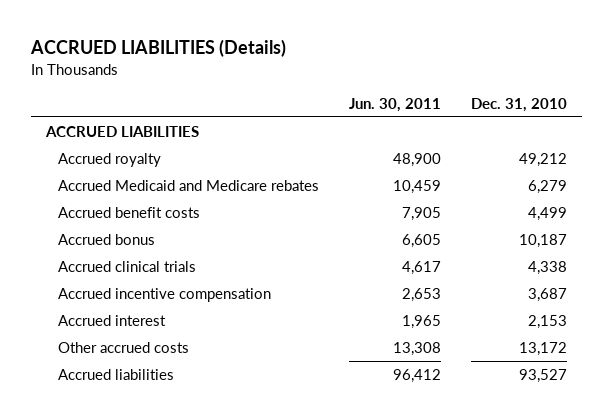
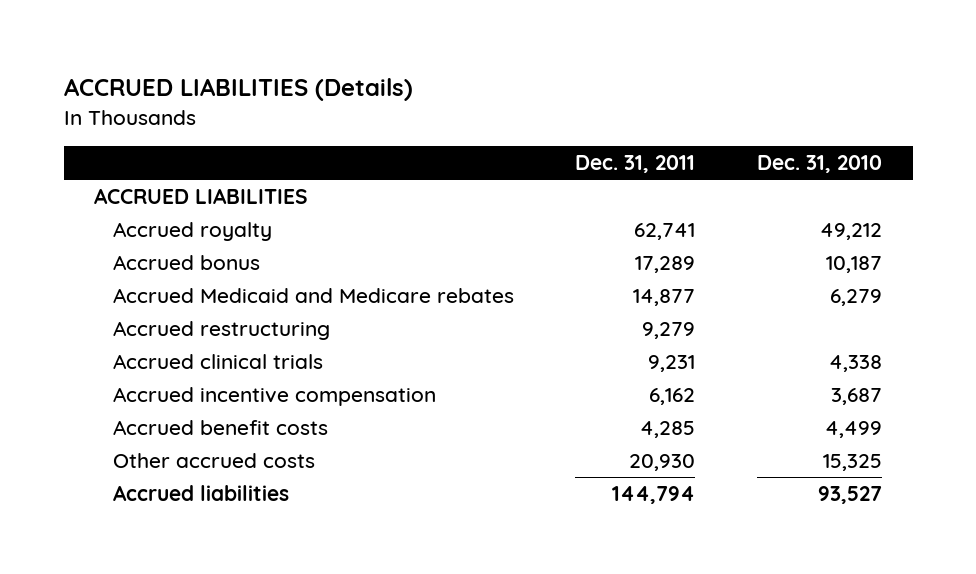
[349,97,442,112] Jun. 30, 2011 -> none
none -> [575,154,696,173] Dec. 31, 2011
[58,179,320,191] Accrued Medicaid and Medicare rebates -> [112,288,514,304] Accrued Medicaid and Medicare rebates
none -> [112,321,330,341] Accrued restructuring
[58,314,167,326] Accrued interest -> none
[58,206,201,218] Accrued benefit costs -> [112,420,328,436] Accrued benefit costs
[519,341,568,356] 13,172 -> [822,454,882,472] 15,325

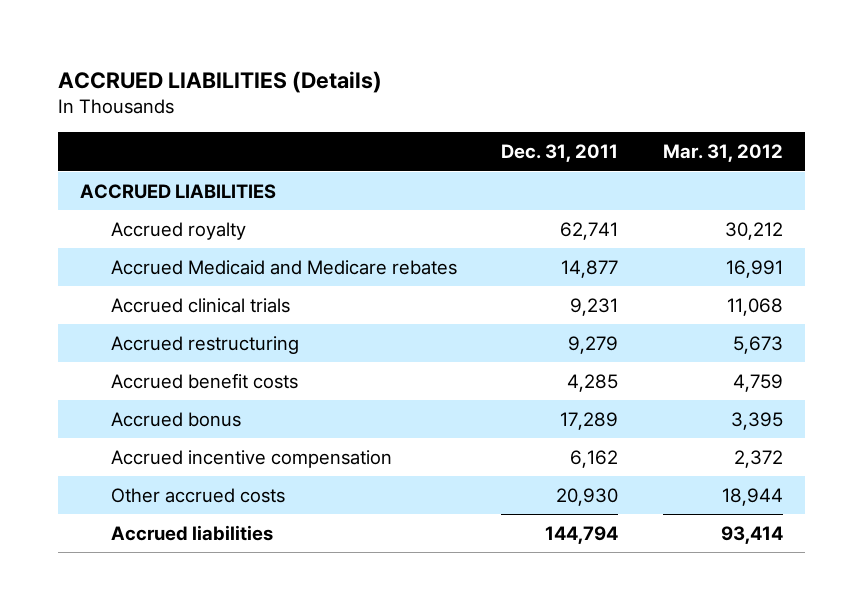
[756,154,882,173] Dec. 31, 2010 -> none
none -> [662,144,783,163] Mar. 31, 2012
[112,321,330,341] Accrued restructuring -> [110,335,299,354] Accrued restructuring
[112,255,260,271] Accrued bonus -> [110,411,241,427] Accrued bonus
[112,387,436,407] Accrued incentive compensation -> [110,449,392,468] Accrued incentive compensation

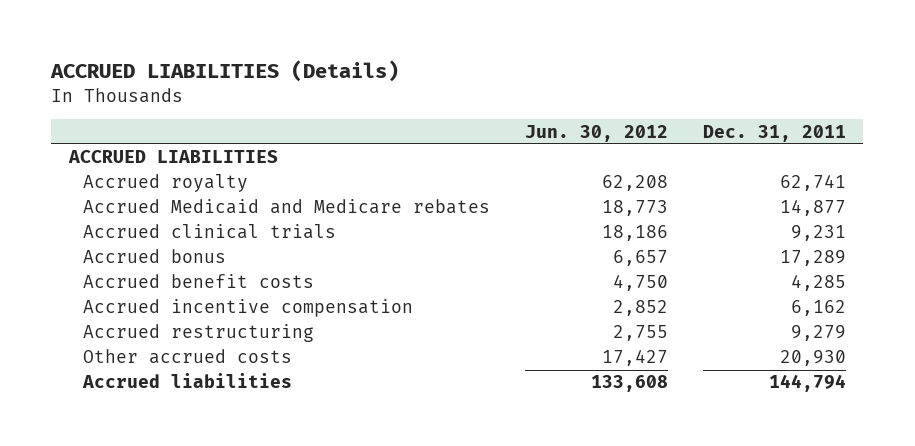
[662,144,783,163] Mar. 31, 2012 -> none
none -> [524,124,668,142] Jun. 30, 2012
[110,372,298,389] Accrued benefit costs -> [82,274,314,289] Accrued benefit costs
[110,335,299,354] Accrued restructuring -> [82,324,314,343] Accrued restructuring

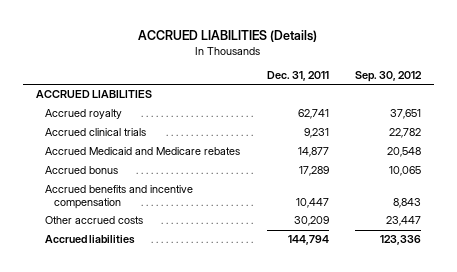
[524,124,668,142] Jun. 30, 2012 -> none
none -> [354,70,422,82] Sep. 30, 2012
[82,199,490,215] Accrued Medicaid and Medicare rebates -> [45,147,241,156] Accrued Medicaid and Medicare rebates
[82,299,413,318] Accrued incentive compensation -> none
[82,324,314,343] Accrued restructuring -> none
[82,274,314,289] Accrued benefit costs -> [45,185,194,210] Accrued benefits and incentive compensation
[790,274,846,292] 4,285 -> [295,198,329,209] 10,447
[779,350,846,367] 20,930 -> [293,216,329,227] 30,209

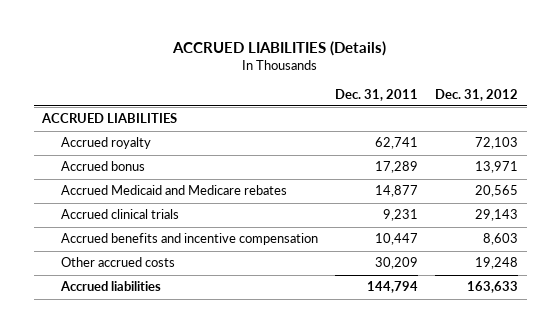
[354,70,422,82] Sep. 30, 2012 -> none
none -> [435,88,519,101] Dec. 31, 2012
[45,147,241,156] Accrued Medicaid and Medicare rebates -> [61,185,288,196] Accrued Medicaid and Medicare rebates
[45,128,147,137] Accrued clinical trials -> [61,209,180,220] Accrued clinical trials

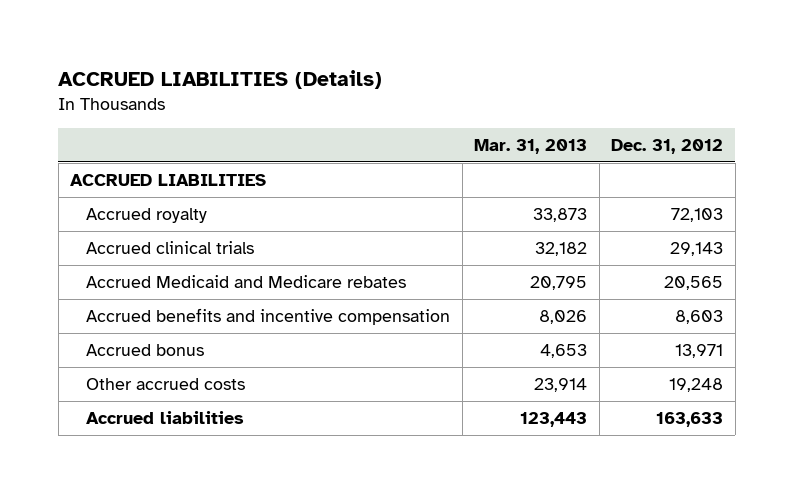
[335,88,419,101] Dec. 31, 2011 -> none
none -> [474,138,588,154] Mar. 31, 2013
[61,185,288,196] Accrued Medicaid and Medicare rebates -> [86,274,407,288] Accrued Medicaid and Medicare rebates
[61,161,146,172] Accrued bonus -> [86,343,205,356] Accrued bonus

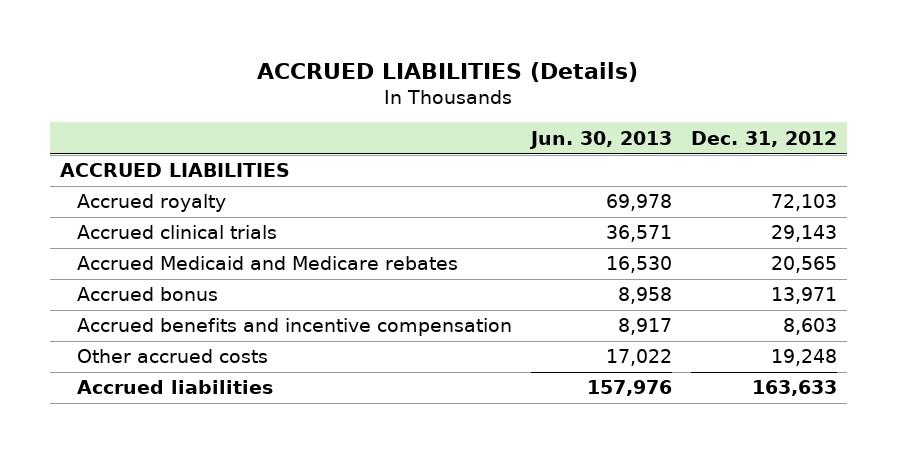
[474,138,588,154] Mar. 31, 2013 -> none
none -> [529,130,673,149] Jun. 30, 2013
[86,307,451,325] Accrued benefits and incentive compensation -> [77,318,513,337] Accrued benefits and incentive compensation

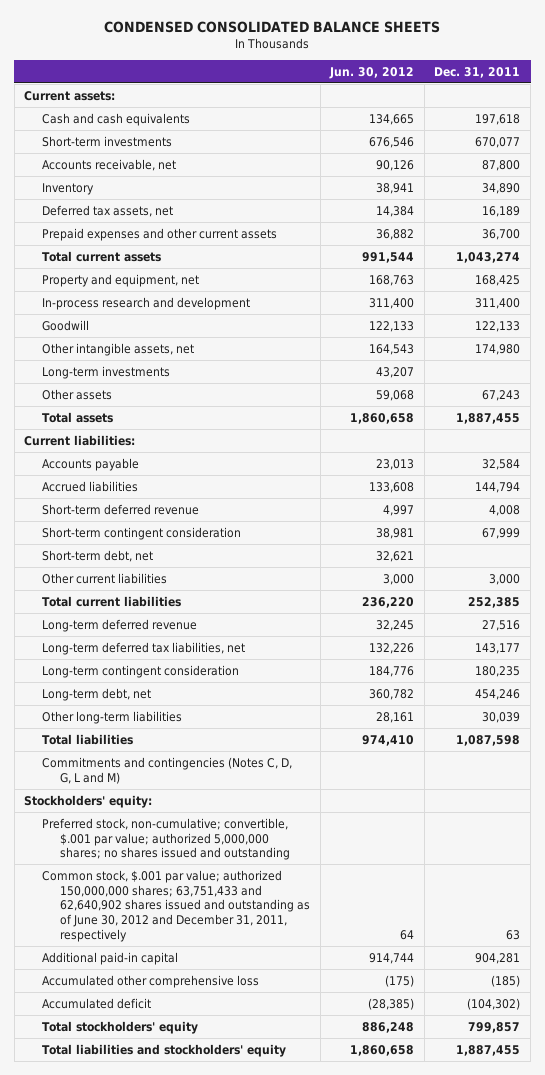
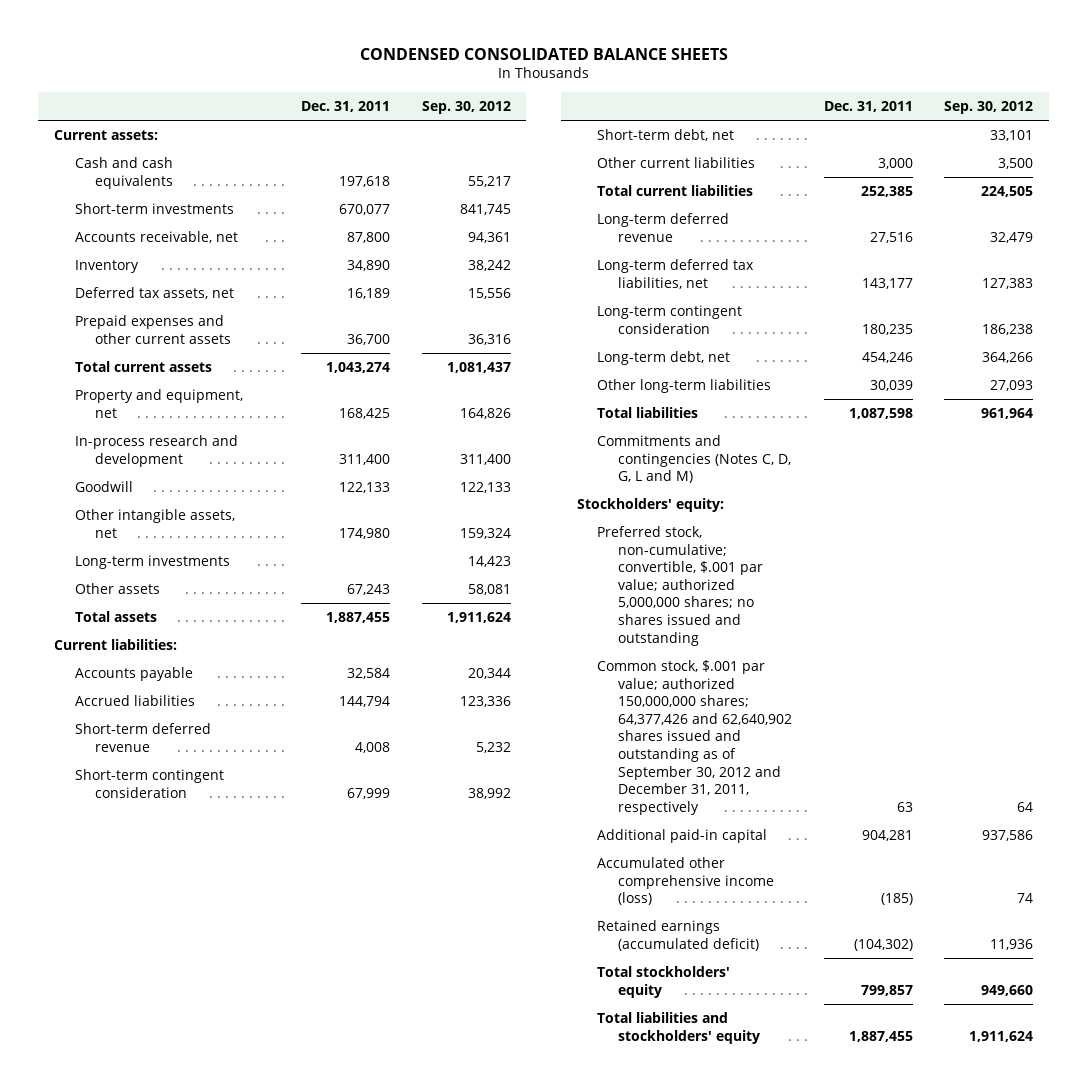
[329,66,415,79] Jun. 30, 2012 -> none
none -> [421,101,511,115] Sep. 30, 2012
[42,869,310,942] Common stock, $.001 par value; authorized 150,000,000 shares; 63,751,433 and 62,640,902 shares issued and outstanding as of June 30, 2012 and December 31, 2011, respectively -> [597,660,793,815] Common stock, $.001 par value; authorized 150,000,000 shares; 64,377,426 and 62,640,902 shares issued and outstanding as of September 30, 2012 and December 31, 2011, respectively
[42,974,260,988] Accumulated other comprehensive loss -> [597,857,775,906] Accumulated other comprehensive income (loss)
[42,997,152,1009] Accumulated deficit -> [597,920,760,951] Retained earnings (accumulated deficit)

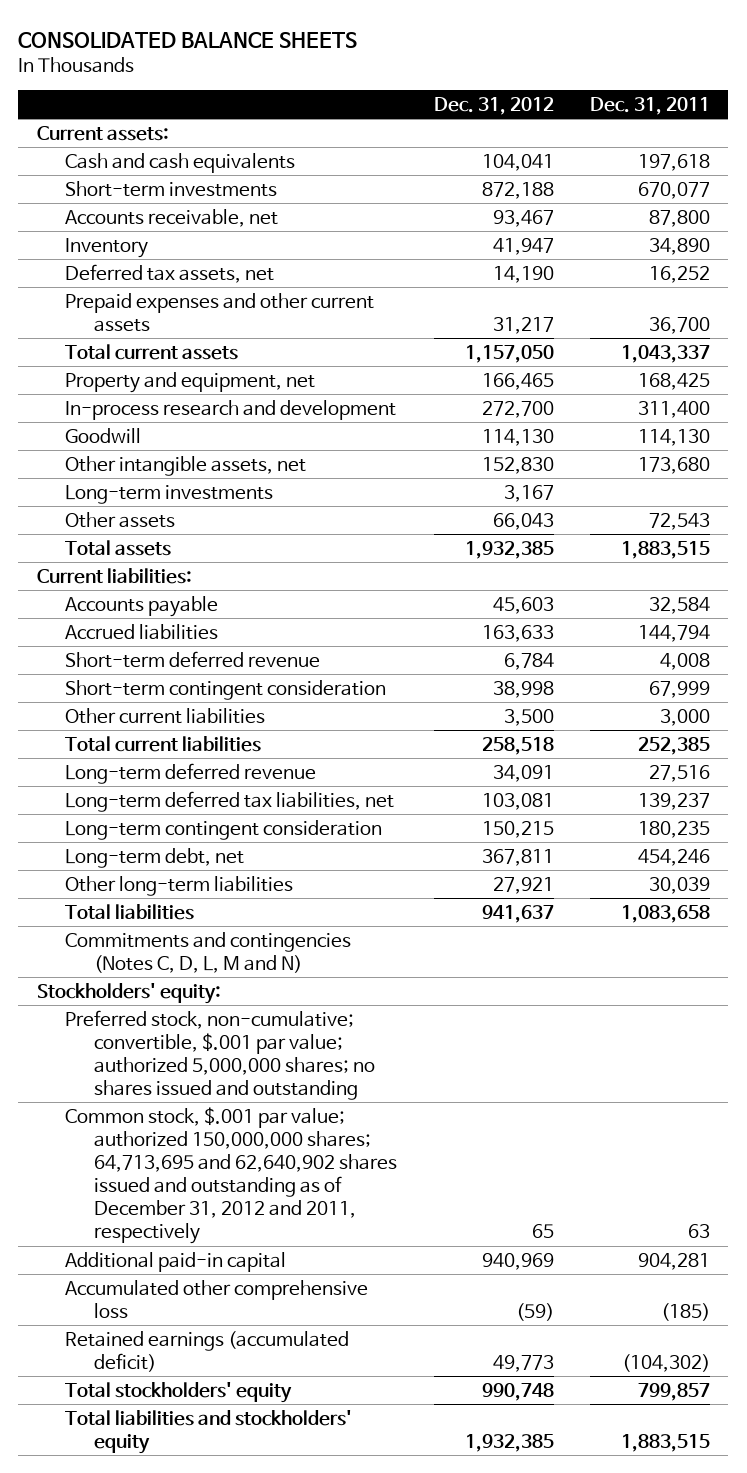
[359,47,728,60] CONDENSED CONSOLIDATED BALANCE SHEETS -> [18,32,358,49] CONSOLIDATED BALANCE SHEETS
[421,101,511,115] Sep. 30, 2012 -> none
none -> [433,96,554,115] Dec. 31, 2012
[346,288,390,300] 16,189 -> [649,265,711,283] 16,252
[325,362,390,374] 1,043,274 -> [621,344,711,363] 1,043,337
[338,482,390,494] 122,133 -> [638,428,711,446] 114,130
[338,527,390,539] 174,980 -> [638,456,711,474] 173,680
[346,584,390,596] 67,243 -> [649,512,711,530] 72,543
[325,612,390,624] 1,887,455 -> [621,540,711,559] 1,883,515
[597,129,735,142] Short-term debt, net -> none
[861,277,913,289] 143,177 -> [638,792,711,810] 139,237
[848,408,913,420] 1,087,598 -> [621,904,711,923] 1,083,658
[597,435,792,484] Commitments and contingencies (Notes C, D, G, L and M) -> [65,931,352,973] Commitments and contingencies (Notes C, D, L, M and N)
[597,660,793,815] Common stock, $.001 par value; authorized 150,000,000 shares; 64,377,426 and 62,640,902 shares issued and outstanding as of September 30, 2012 and December 31, 2011, respectively -> [65,1106,398,1245] Common stock, $.001 par value; authorized 150,000,000 shares; 64,713,695 and 62,640,902 shares issued and outstanding as of December 31, 2012 and 2011, respectively
[597,857,775,906] Accumulated other comprehensive income (loss) -> [65,1279,369,1319] Accumulated other comprehensive loss
[848,1030,913,1042] 1,887,455 -> [621,1433,711,1452] 1,883,515

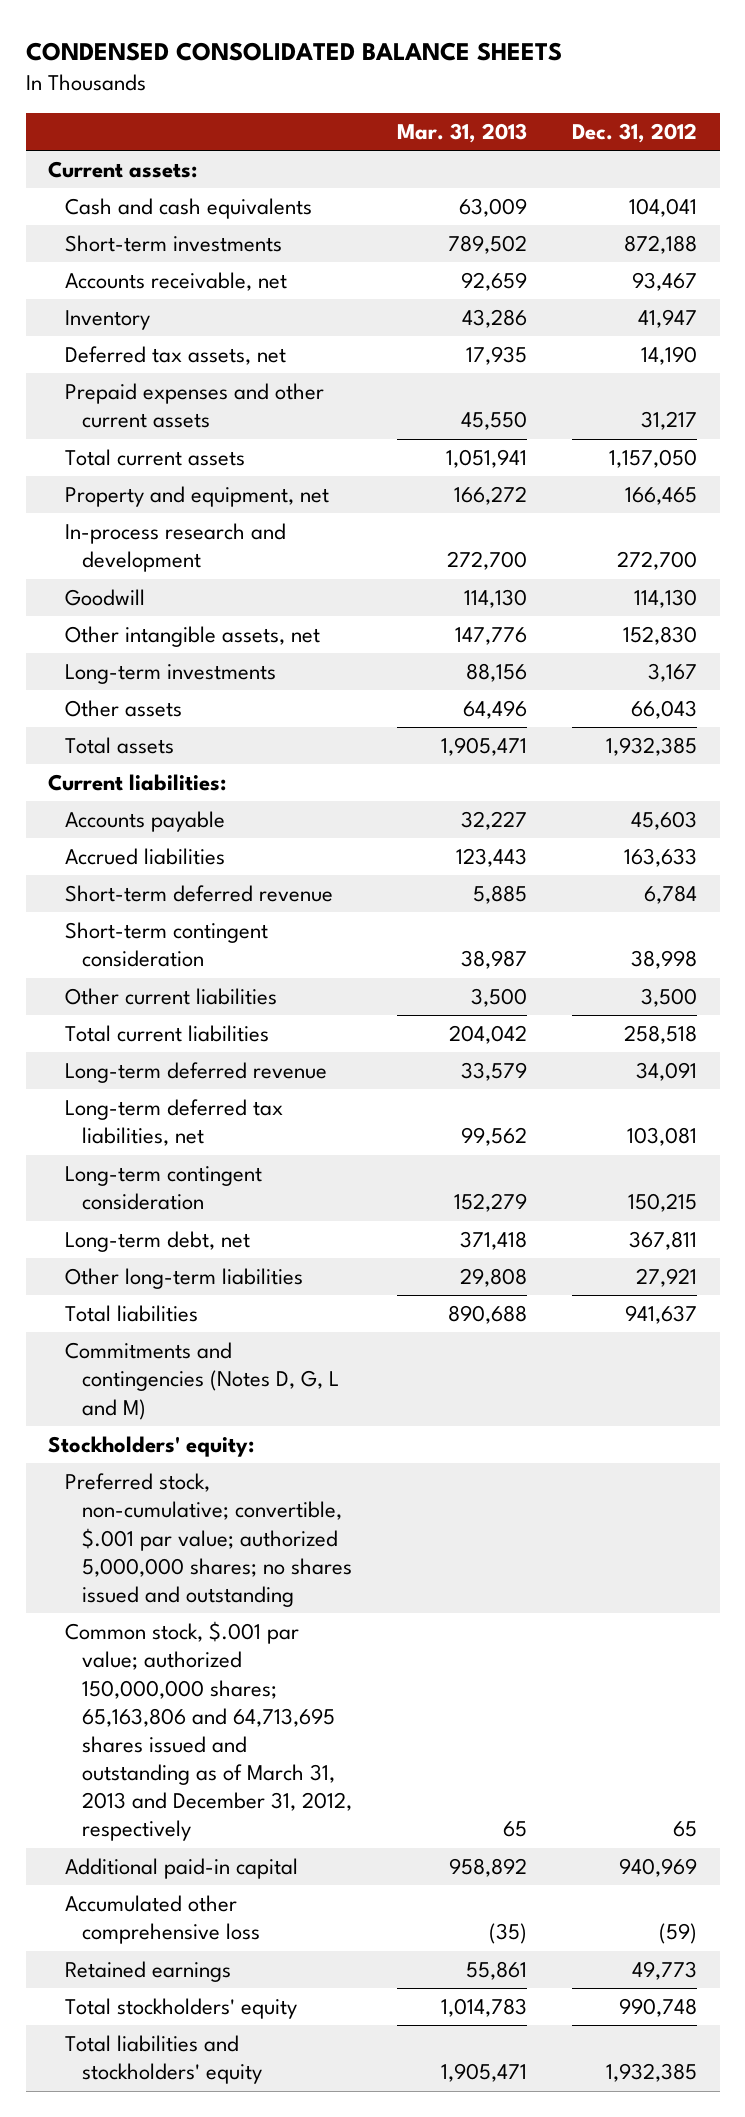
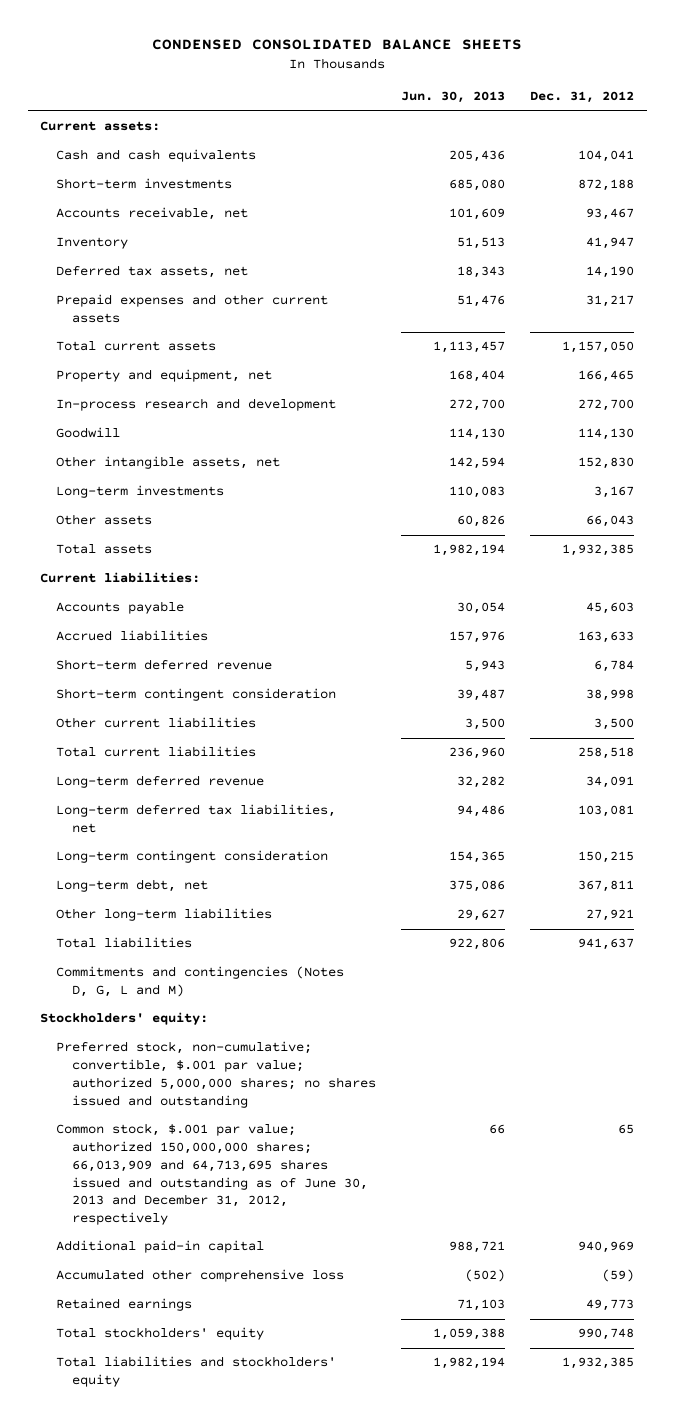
[397,123,528,144] Mar. 31, 2013 -> none
none -> [401,91,506,104] Jun. 30, 2013
[65,1621,352,1842] Common stock, $.001 par value; authorized 150,000,000 shares; 65,163,806 and 64,713,695 shares issued and outstanding as of March 31, 2013 and December 31, 2012, respectively -> [56,1123,369,1225] Common stock, $.001 par value; authorized 150,000,000 shares; 66,013,909 and 64,713,695 shares issued and outstanding as of June 30, 2013 and December 31, 2012, respectively

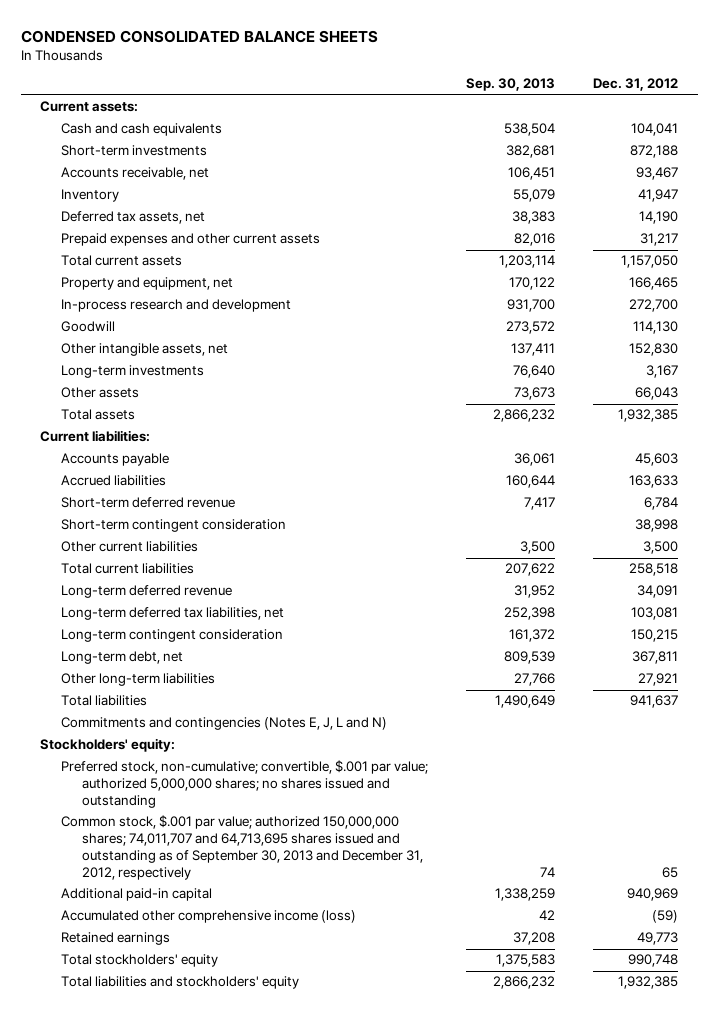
[401,91,506,104] Jun. 30, 2013 -> none
none -> [466,78,556,92] Sep. 30, 2013
[56,966,345,998] Commitments and contingencies (Notes D, G, L and M) -> [60,717,387,731] Commitments and contingencies (Notes E, J, L and N)
[56,1123,369,1225] Common stock, $.001 par value; authorized 150,000,000 shares; 66,013,909 and 64,713,695 shares issued and outstanding as of June 30, 2013 and December 31, 2012, respectively -> [60,815,423,881] Common stock, $.001 par value; authorized 150,000,000 shares; 74,011,707 and 64,713,695 shares issued and outstanding as of September 30, 2013 and December 31, 2012, respectively
[56,1269,345,1283] Accumulated other comprehensive loss -> [60,910,356,924] Accumulated other comprehensive income (loss)

